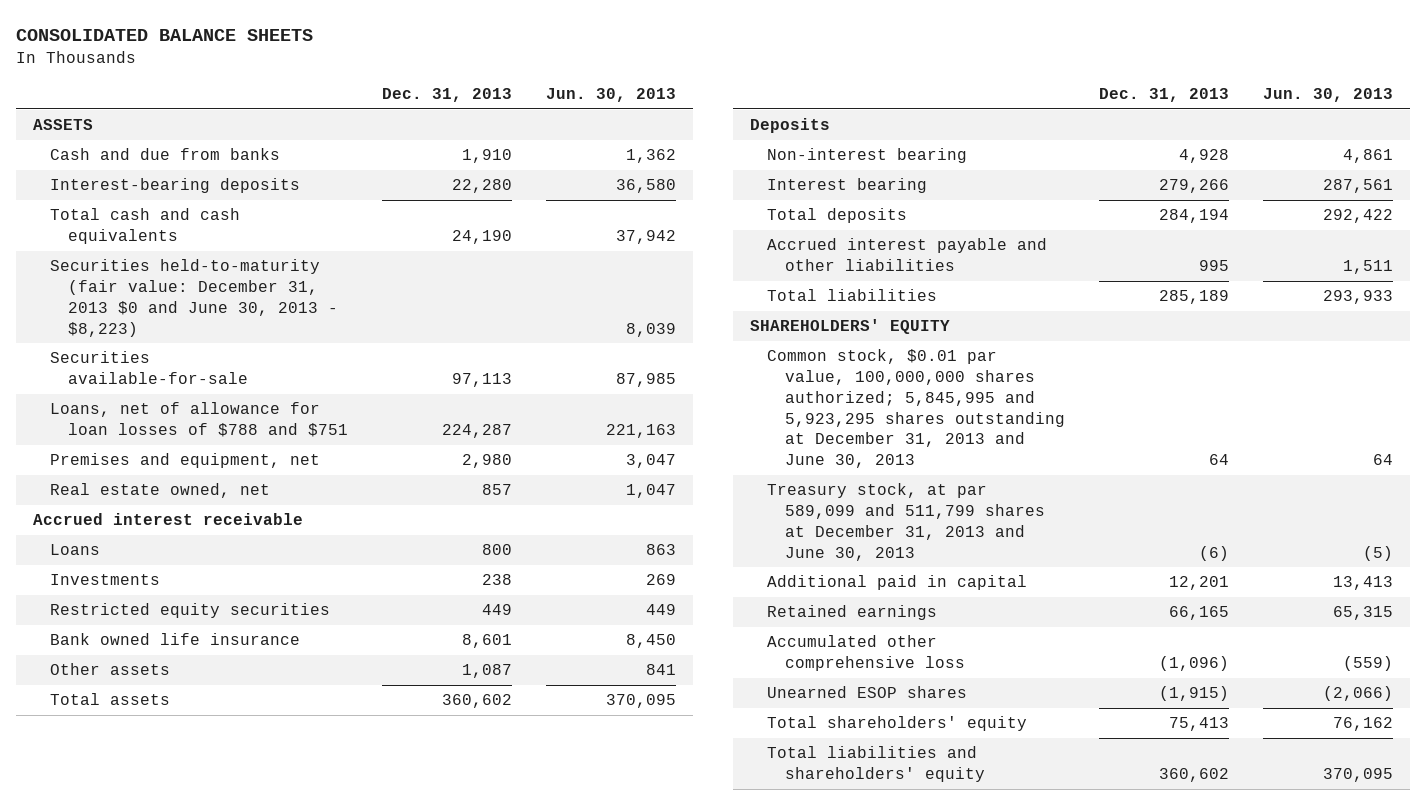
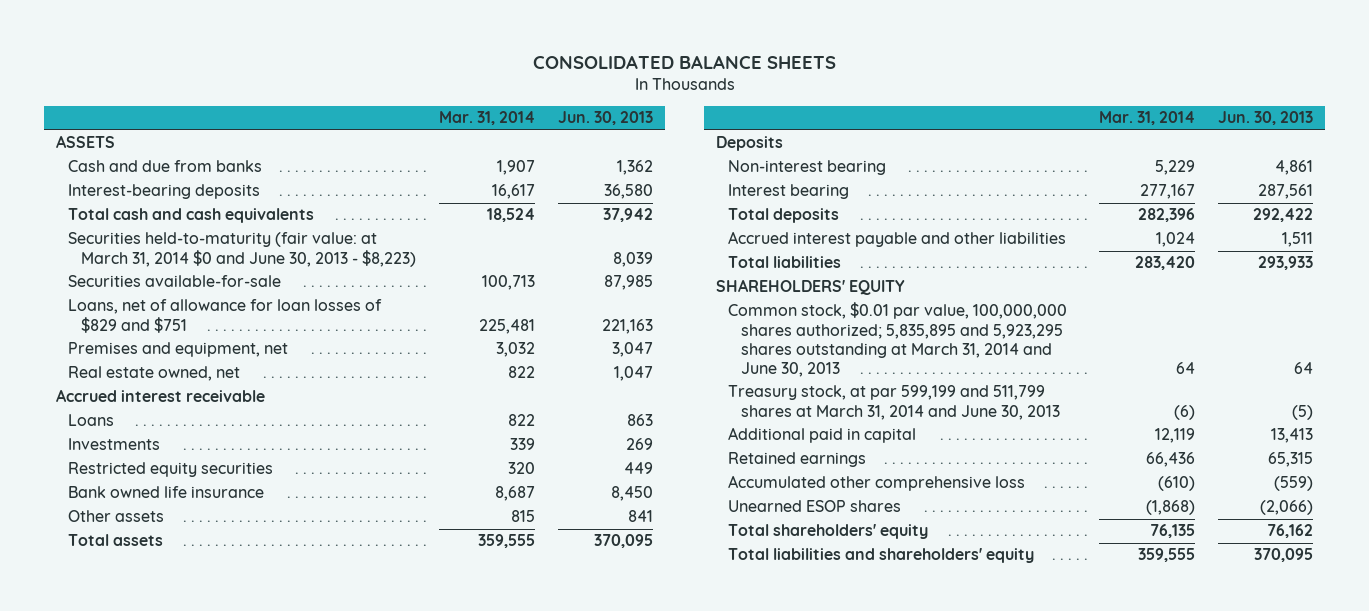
[381,88,512,103] Dec. 31, 2013 -> none
none -> [438,111,535,126] Mar. 31, 2014
[50,259,338,337] Securities held-to-maturity (fair value: December 31, 2013 $0 and June 30, 2013 - $8,223) -> [68,232,416,267] Securities held-to-maturity (fair value: at March 31, 2014 $0 and June 30, 2013 - $8,223)
[50,402,348,438] Loans, net of allowance for loan losses of $788 and $751 -> [68,299,383,333] Loans, net of allowance for loan losses of $829 and $751
[767,349,1065,468] Common stock, $0.01 par value, 100,000,000 shares authorized; 5,845,995 and 5,923,295 shares outstanding at December 31, 2013 and June 30, 2013 -> [728,302,1068,378] Common stock, $0.01 par value, 100,000,000 shares authorized; 5,835,895 and 5,923,295 shares outstanding at March 31, 2014 and June 30, 2013
[767,483,1045,561] Treasury stock, at par 589,099 and 511,799 shares at December 31, 2013 and June 30, 2013 -> [728,385,1060,420] Treasury stock, at par 599,199 and 511,799 shares at March 31, 2014 and June 30, 2013

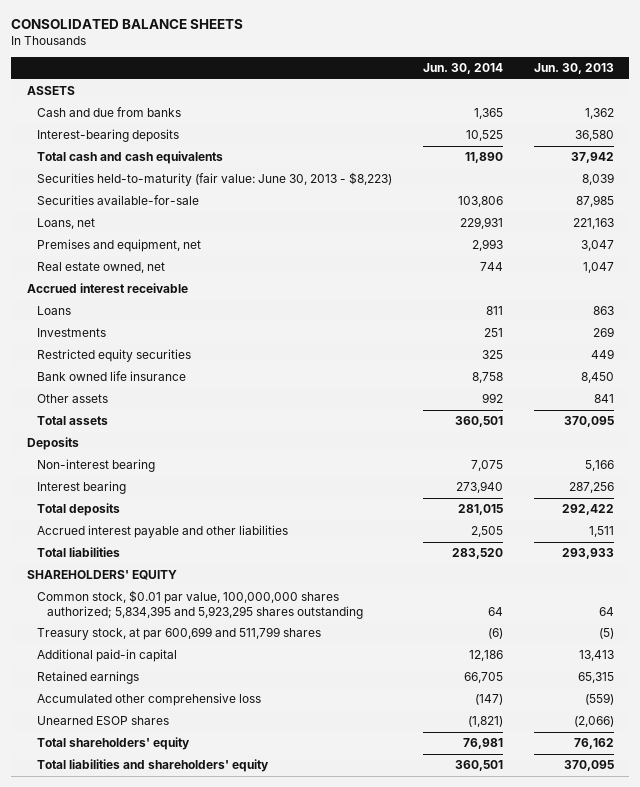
[438,111,535,126] Mar. 31, 2014 -> none
none -> [422,63,503,75] Jun. 30, 2014
[68,232,416,267] Securities held-to-maturity (fair value: at March 31, 2014 $0 and June 30, 2013 - $8,223) -> [36,172,392,187] Securities held-to-maturity (fair value: June 30, 2013 - $8,223)
[68,299,383,333] Loans, net of allowance for loan losses of $829 and $751 -> [36,218,95,230] Loans, net
[1275,160,1314,176] 4,861 -> [584,460,614,472] 5,166
[1258,184,1314,200] 287,561 -> [568,482,614,494] 287,256
[728,302,1068,378] Common stock, $0.01 par value, 100,000,000 shares authorized; 5,835,895 and 5,923,295 shares outstanding at March 31, 2014 and June 30, 2013 -> [36,590,363,619] Common stock, $0.01 par value, 100,000,000 shares authorized; 5,834,395 and 5,923,295 shares outstanding
[728,385,1060,420] Treasury stock, at par 599,199 and 511,799 shares at March 31, 2014 and June 30, 2013 -> [36,627,321,641] Treasury stock, at par 600,699 and 511,799 shares
[728,427,917,444] Additional paid in capital -> [36,649,177,663] Additional paid-in capital

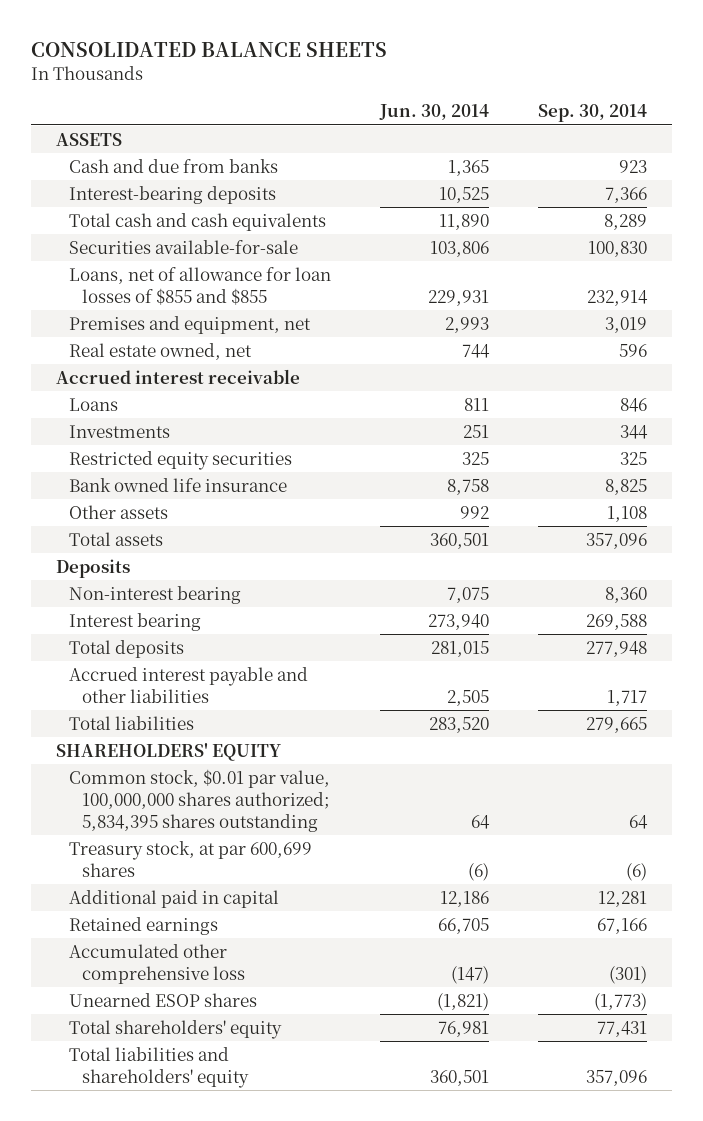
[533,63,614,75] Jun. 30, 2013 -> none
none -> [538,104,648,123] Sep. 30, 2014
[36,172,392,187] Securities held-to-maturity (fair value: June 30, 2013 - $8,223) -> none
[36,218,95,230] Loans, net -> [68,266,331,305] Loans, net of allowance for loan losses of $855 and $855
[36,590,363,619] Common stock, $0.01 par value, 100,000,000 shares authorized; 5,834,395 and 5,923,295 shares outstanding -> [68,768,330,832] Common stock, $0.01 par value, 100,000,000 shares authorized; 5,834,395 shares outstanding
[36,627,321,641] Treasury stock, at par 600,699 and 511,799 shares -> [68,840,312,877] Treasury stock, at par 600,699 shares
[36,649,177,663] Additional paid-in capital -> [68,889,279,908] Additional paid in capital

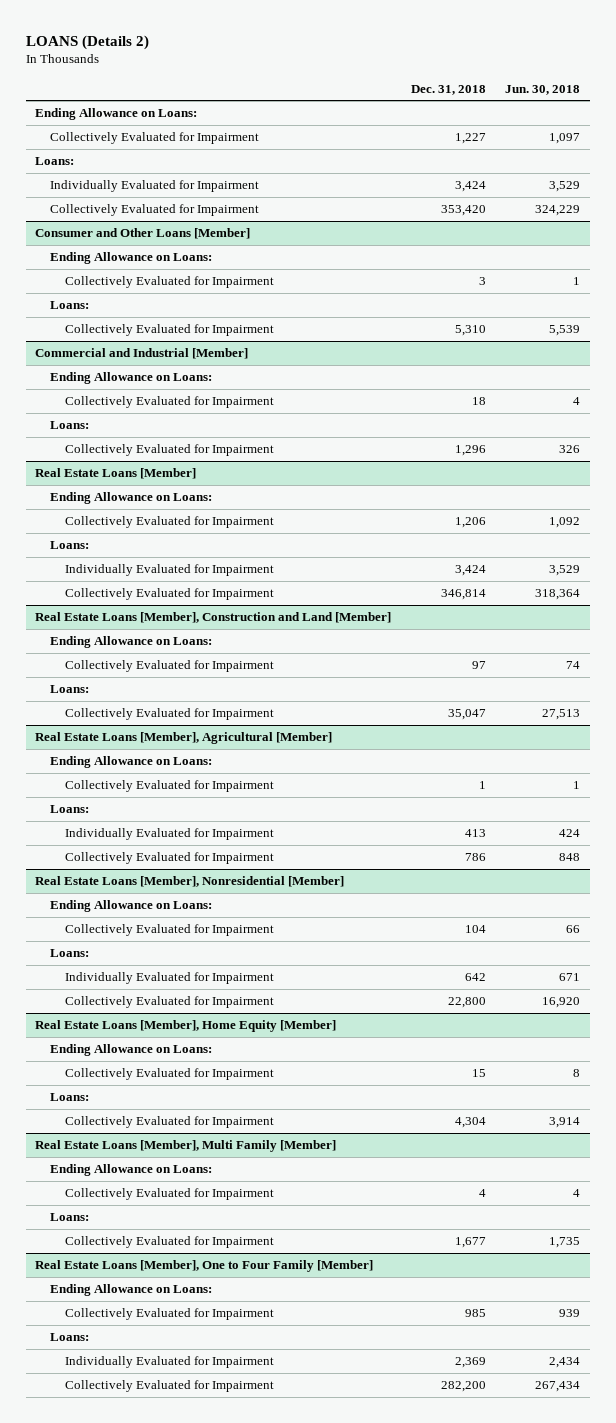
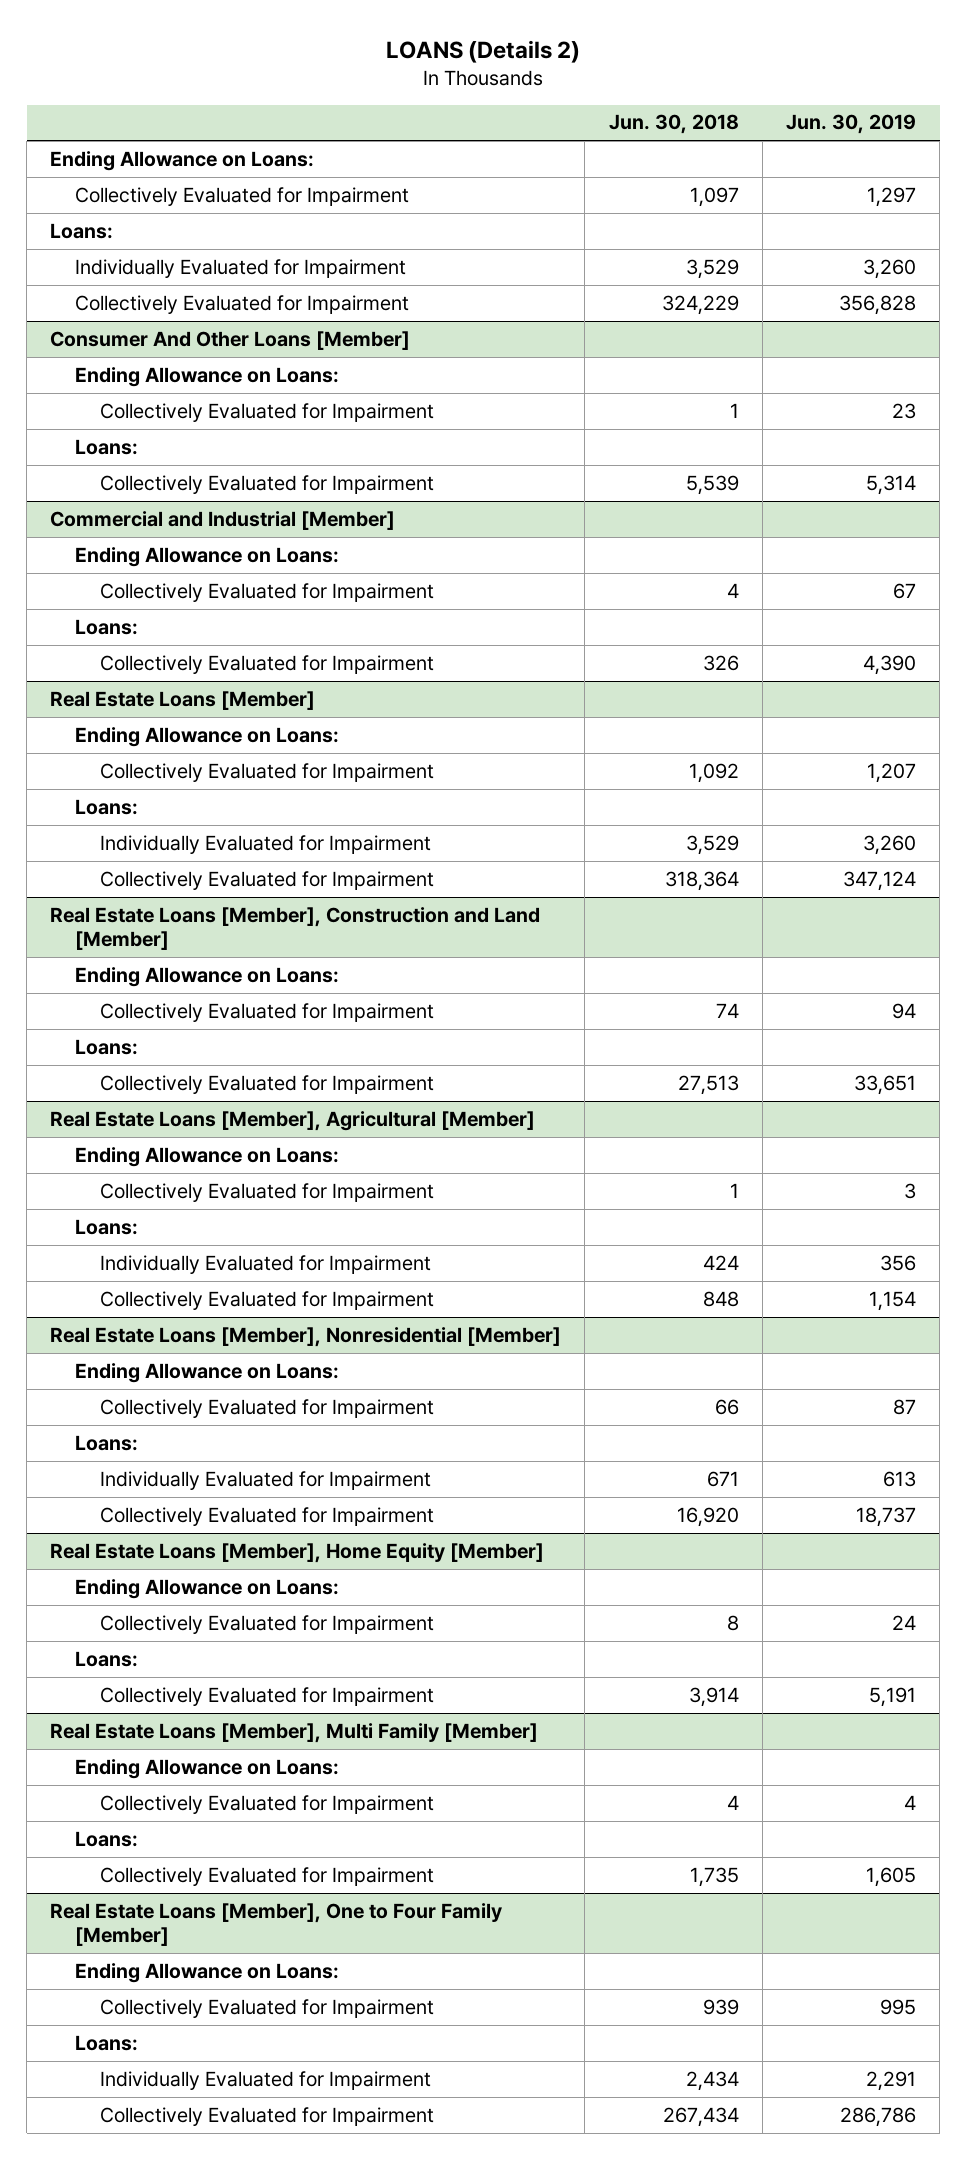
[410,84,486,95] Dec. 31, 2018 -> none
none -> [786,114,917,135] Jun. 30, 2019
[35,228,251,240] Consumer and Other Loans [Member] -> [50,330,411,350] Consumer And Other Loans [Member]

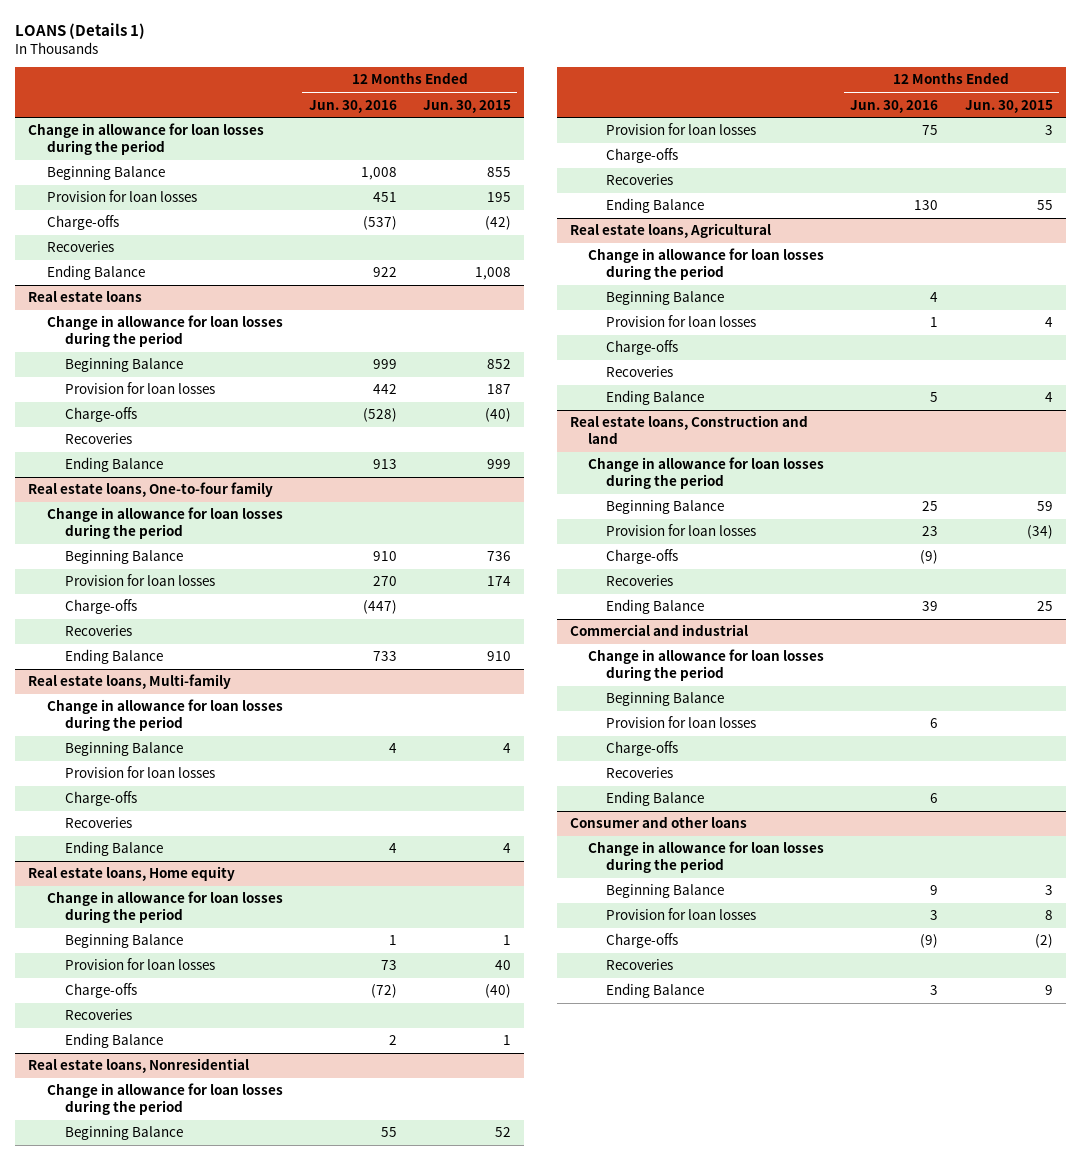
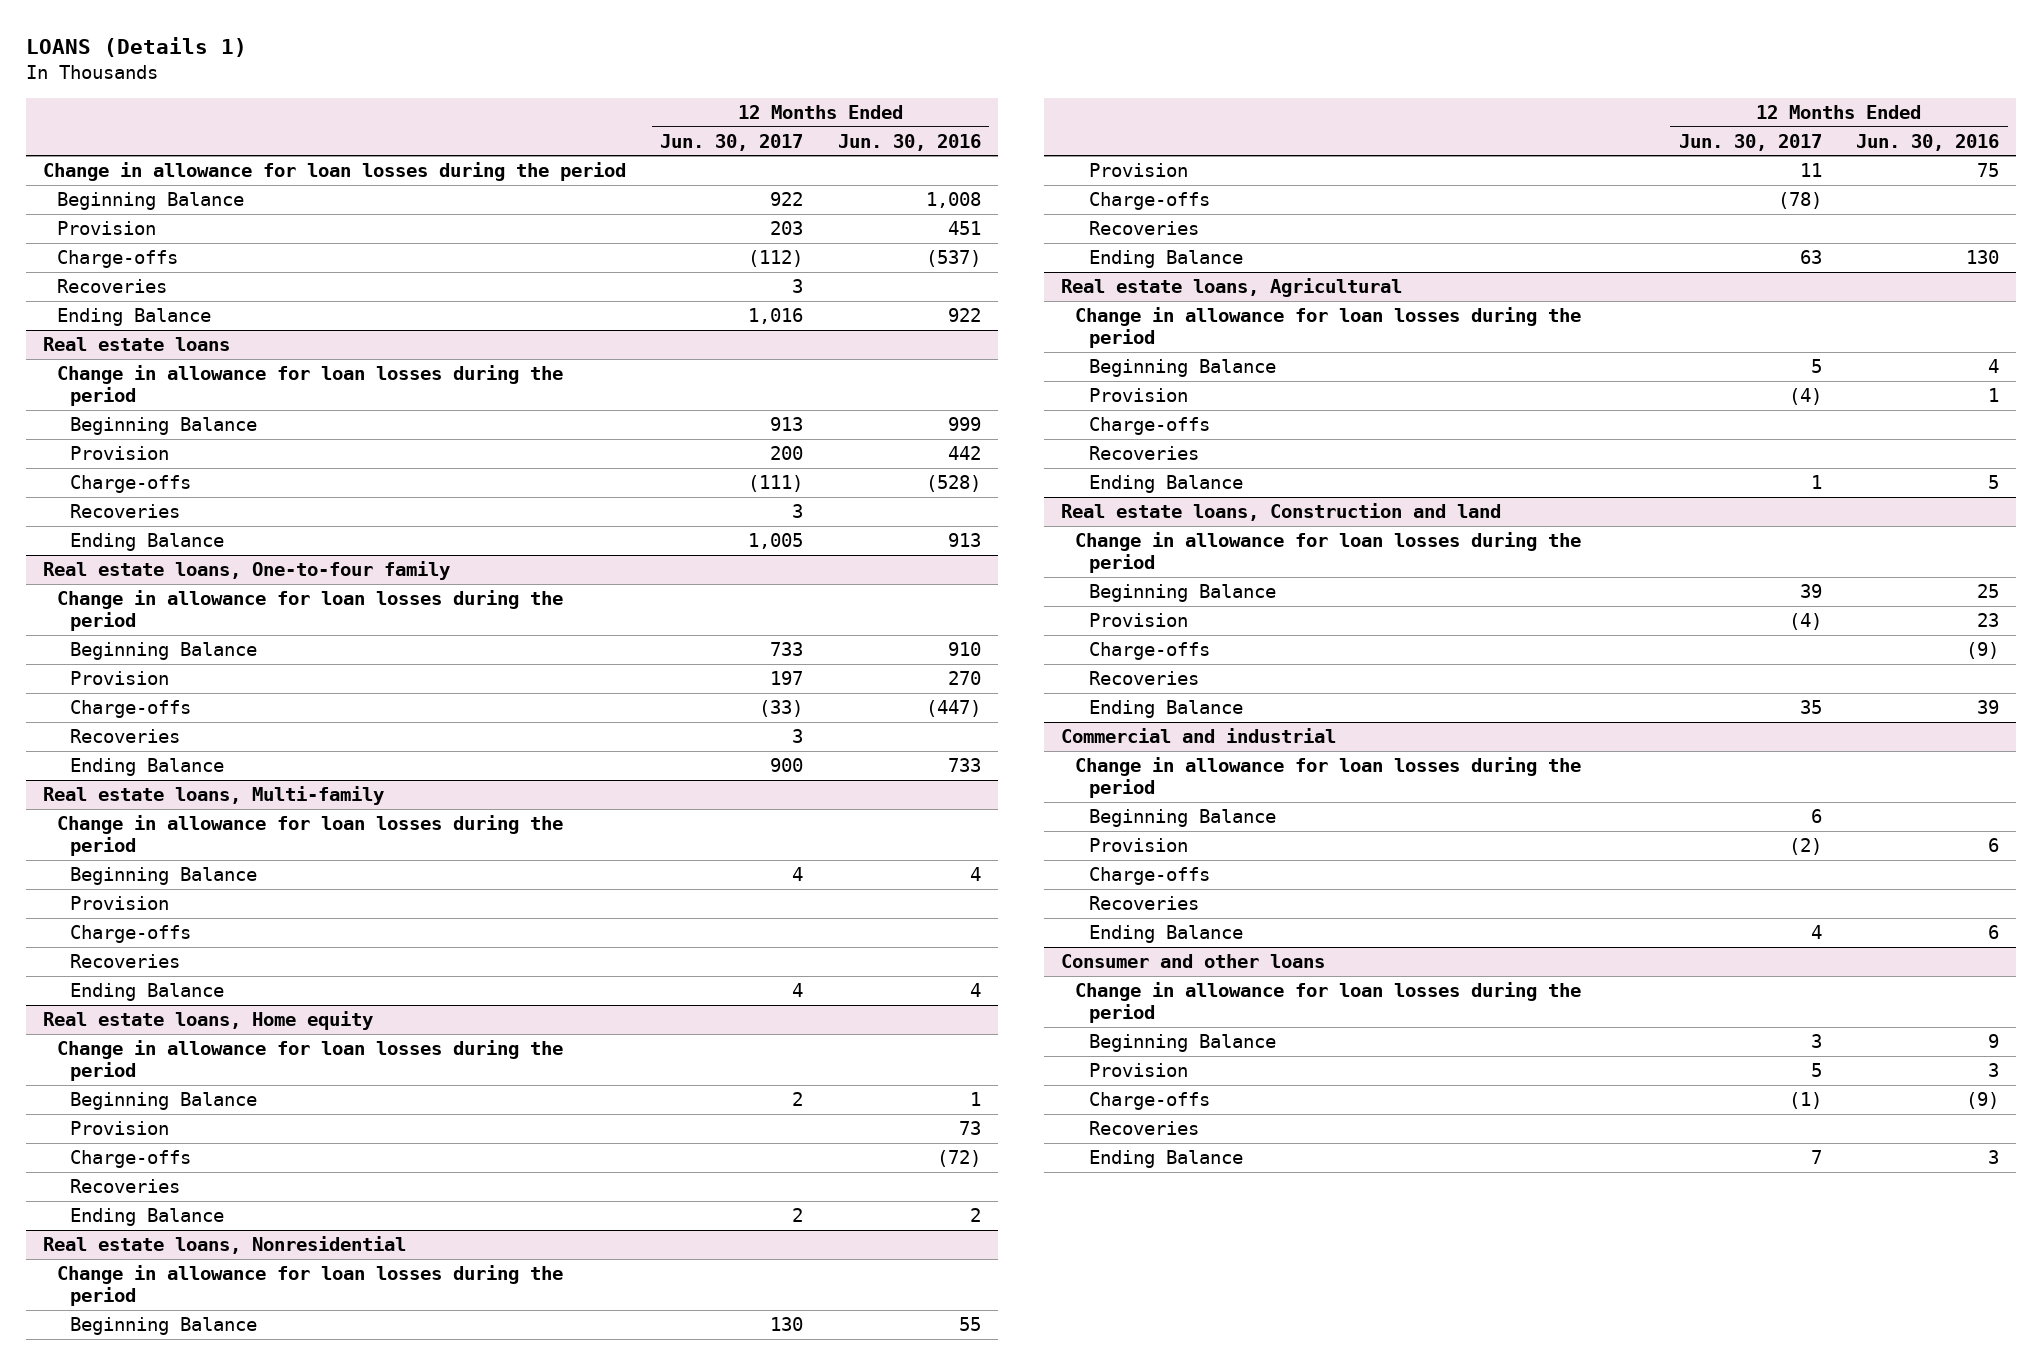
[422,99,511,113] Jun. 30, 2015 -> none
none -> [660,133,804,151] Jun. 30, 2017
[46,190,197,203] Provision for loan losses -> [56,221,156,236] Provision
[64,382,215,395] Provision for loan losses -> [70,446,170,461] Provision
[64,574,215,587] Provision for loan losses -> [70,671,170,686] Provision
[64,766,215,779] Provision for loan losses -> [70,896,170,911] Provision
[64,958,215,971] Provision for loan losses -> [70,1121,170,1136] Provision
[606,123,757,136] Provision for loan losses -> [1088,163,1188,178] Provision
[606,315,757,328] Provision for loan losses -> [1088,388,1188,403] Provision
[606,524,757,537] Provision for loan losses -> [1088,613,1188,628] Provision
[606,716,757,729] Provision for loan losses -> [1088,838,1188,853] Provision
[606,908,757,921] Provision for loan losses -> [1088,1063,1188,1078] Provision

